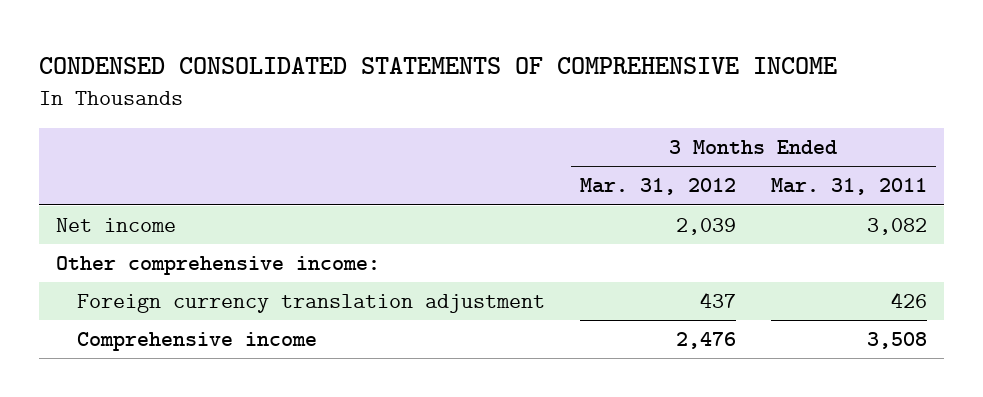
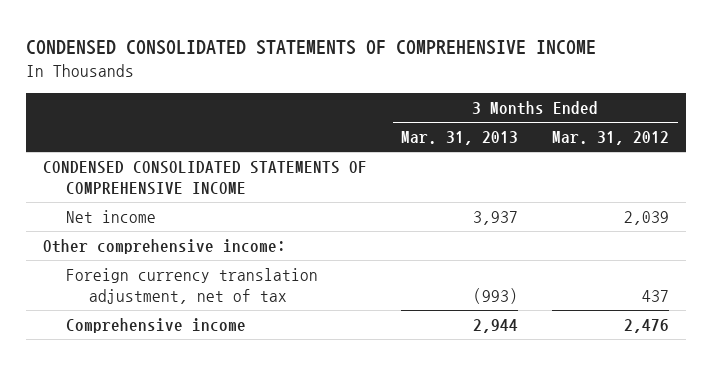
[770,178,927,196] Mar. 31, 2011 -> none
none -> [401,131,519,146] Mar. 31, 2013
none -> [43,160,368,196] CONDENSED CONSOLIDATED STATEMENTS OF COMPREHENSIVE INCOME
[76,294,545,314] Foreign currency translation adjustment -> [66,267,319,305] Foreign currency translation adjustment, net of tax

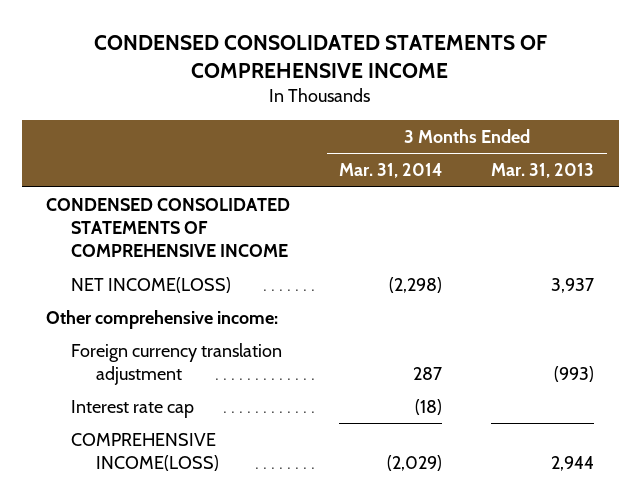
[552,131,670,146] Mar. 31, 2012 -> none
none -> [339,163,443,179] Mar. 31, 2014
[66,209,157,223] Net income -> [71,276,232,293] NET INCOME(LOSS)
[66,267,319,305] Foreign currency translation adjustment, net of tax -> [71,342,283,386] Foreign currency translation adjustment
none -> [71,399,195,418] Interest rate cap
[66,317,247,333] Comprehensive income -> [71,432,219,472] COMPREHENSIVE INCOME(LOSS)

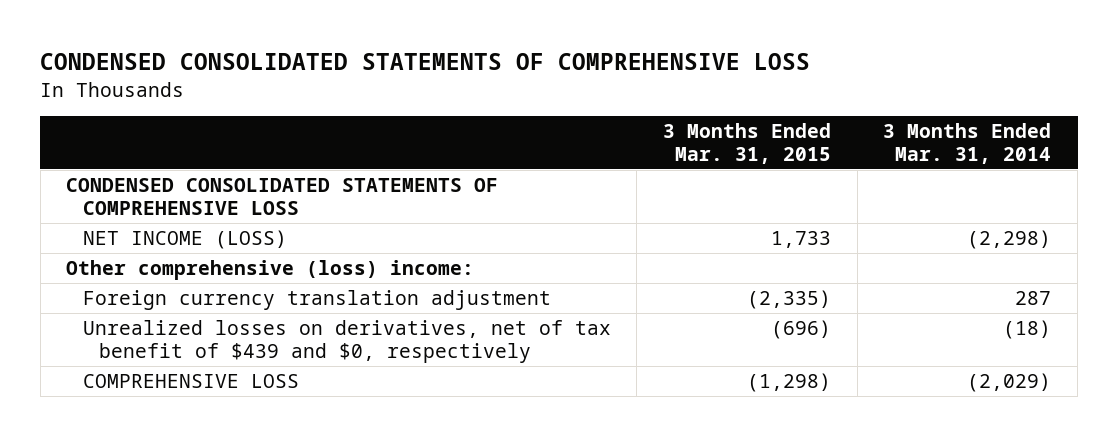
[94,34,548,78] CONDENSED CONSOLIDATED STATEMENTS OF COMPREHENSIVE INCOME -> [40,53,811,71] CONDENSED CONSOLIDATED STATEMENTS OF COMPREHENSIVE LOSS
[491,163,595,179] Mar. 31, 2013 -> none
none -> [662,123,831,164] 3 Months Ended Mar. 31, 2015
[46,197,291,258] CONDENSED CONSOLIDATED STATEMENTS OF COMPREHENSIVE INCOME -> [66,178,499,215] CONDENSED CONSOLIDATED STATEMENTS OF COMPREHENSIVE LOSS
[71,276,232,293] NET INCOME(LOSS) -> [82,230,287,250] NET INCOME (LOSS)
[46,309,279,329] Other comprehensive income: -> [66,260,475,281] Other comprehensive (loss) income:
[71,399,195,418] Interest rate cap -> [82,320,611,363] Unrealized losses on derivatives, net of tax benefit of $439 and $0, respectively
[71,432,219,472] COMPREHENSIVE INCOME(LOSS) -> [82,374,299,389] COMPREHENSIVE LOSS

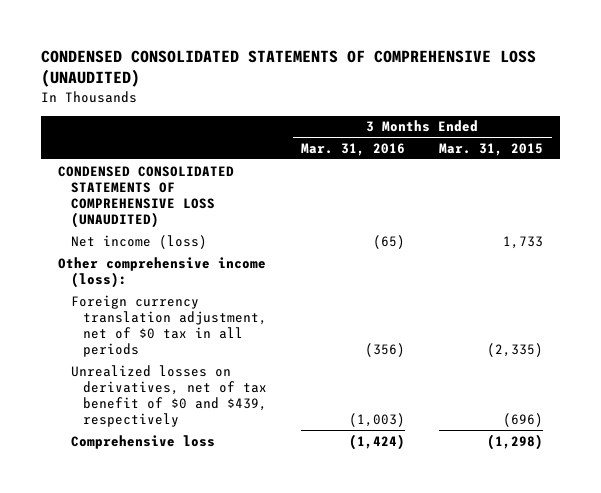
[40,53,811,71] CONDENSED CONSOLIDATED STATEMENTS OF COMPREHENSIVE LOSS -> [40,49,536,88] CONDENSED CONSOLIDATED STATEMENTS OF COMPREHENSIVE LOSS (UNAUDITED)
[883,123,1052,164] 3 Months Ended Mar. 31, 2014 -> none
none -> [301,142,406,156] Mar. 31, 2016
[66,178,499,215] CONDENSED CONSOLIDATED STATEMENTS OF COMPREHENSIVE LOSS -> [57,165,234,228] CONDENSED CONSOLIDATED STATEMENTS OF COMPREHENSIVE LOSS (UNAUDITED)
[82,230,287,250] NET INCOME (LOSS) -> [70,234,207,249] Net income (loss)
[66,260,475,281] Other comprehensive (loss) income: -> [57,256,266,288] Other comprehensive income (loss):
[82,290,551,311] Foreign currency translation adjustment -> [70,294,268,357] Foreign currency translation adjustment, net of $0 tax in all periods
[82,320,611,363] Unrealized losses on derivatives, net of tax benefit of $439 and $0, respectively -> [70,364,268,427] Unrealized losses on derivatives, net of tax benefit of $0 and $439, respectively
[82,374,299,389] COMPREHENSIVE LOSS -> [70,434,215,449] Comprehensive loss

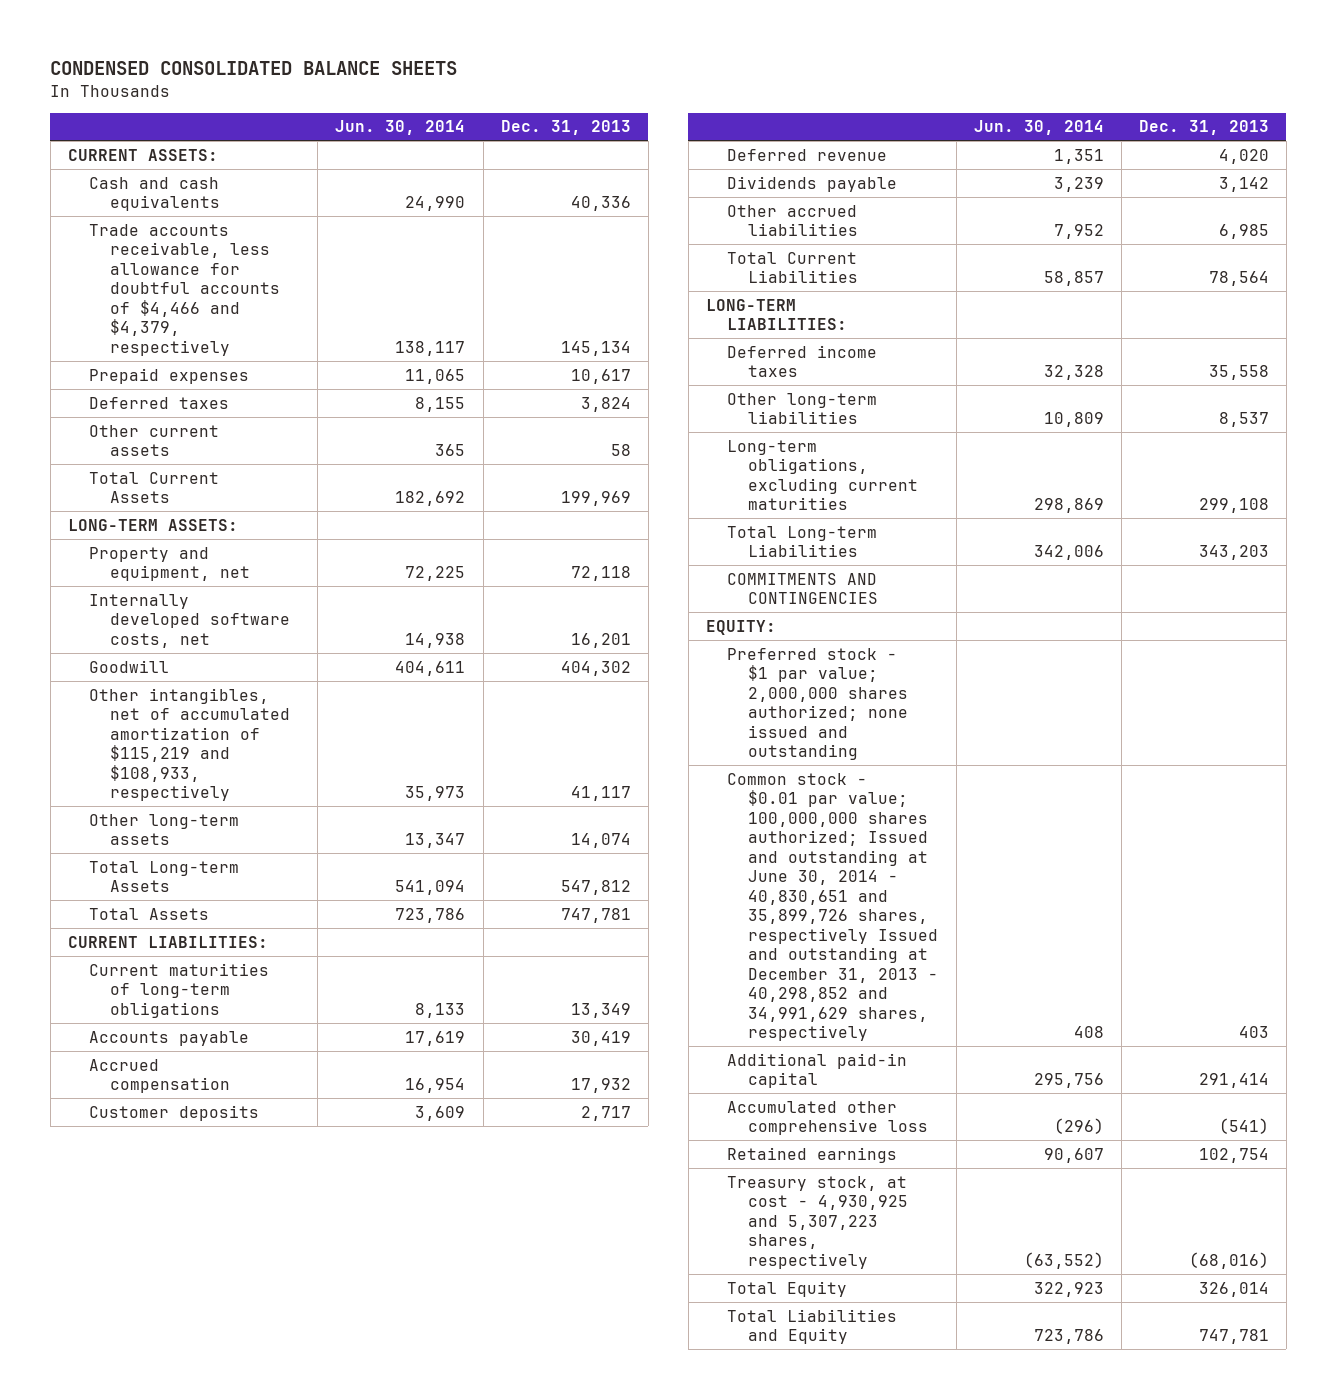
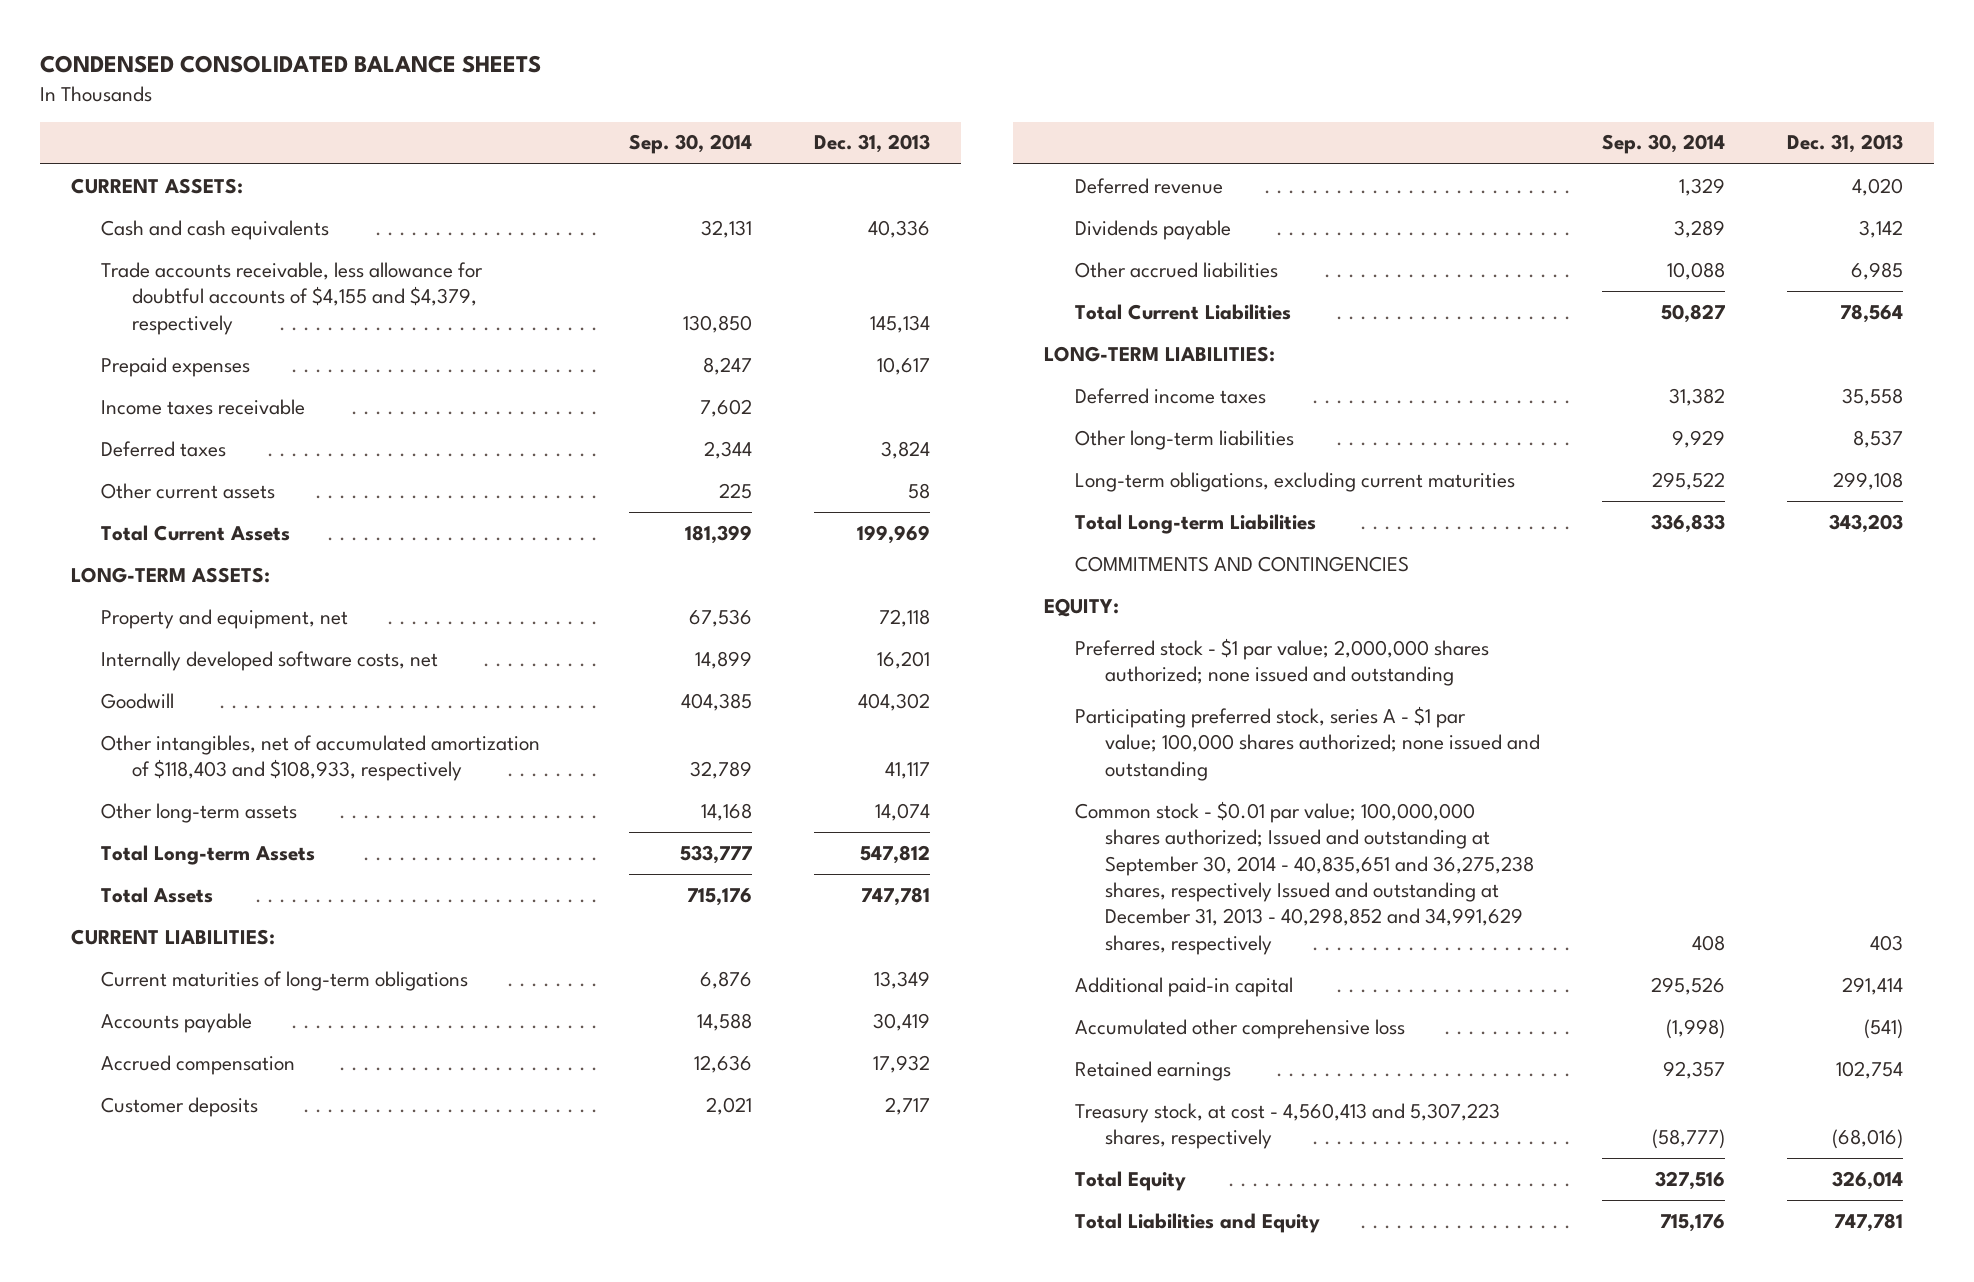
[335,120,466,136] Jun. 30, 2014 -> none
none -> [628,134,752,155] Sep. 30, 2014
[88,223,281,356] Trade accounts receivable, less allowance for doubtful accounts of $4,466 and $4,379, respectively -> [101,261,484,335] Trade accounts receivable, less allowance for doubtful accounts of $4,155 and $4,379, respectively
none -> [101,398,306,415] Income taxes receivable
[88,687,291,802] Other intangibles, net of accumulated amortization of $115,219 and $108,933, respectively -> [101,734,541,782] Other intangibles, net of accumulated amortization of $118,403 and $108,933, respectively
none -> [1074,705,1541,781] Participating preferred stock, series A - $1 par value; 100,000 shares authorized; none issued and outstanding
[727,772,939,1042] Common stock - $0.01 par value; 100,000,000 shares authorized; Issued and outstanding at June 30, 2014 - 40,830,651 and 35,899,726 shares, respectively Issued and outstanding at December 31, 2013 - 40,298,852 and 34,991,629 shares, respectively -> [1074,800,1535,955] Common stock - $0.01 par value; 100,000,000 shares authorized; Issued and outstanding at September 30, 2014 - 40,835,651 and 36,275,238 shares, respectively Issued and outstanding at December 31, 2013 - 40,298,852 and 34,991,629 shares, respectively
[727,1175,909,1269] Treasury stock, at cost - 4,930,925 and 5,307,223 shares, respectively -> [1074,1102,1500,1150] Treasury stock, at cost - 4,560,413 and 5,307,223 shares, respectively

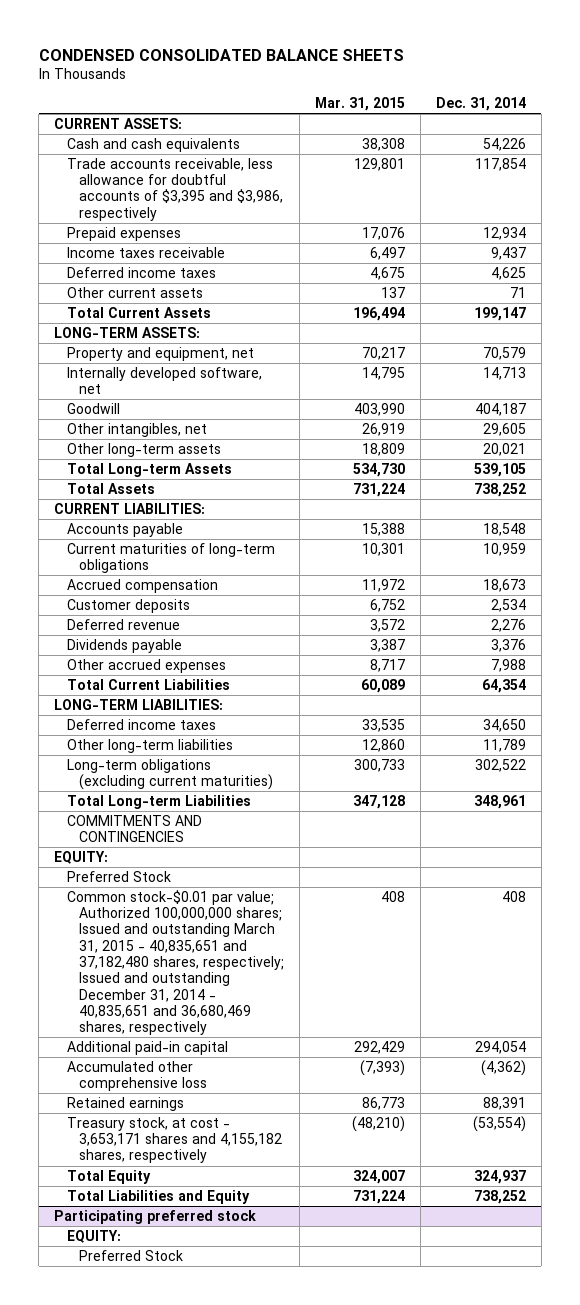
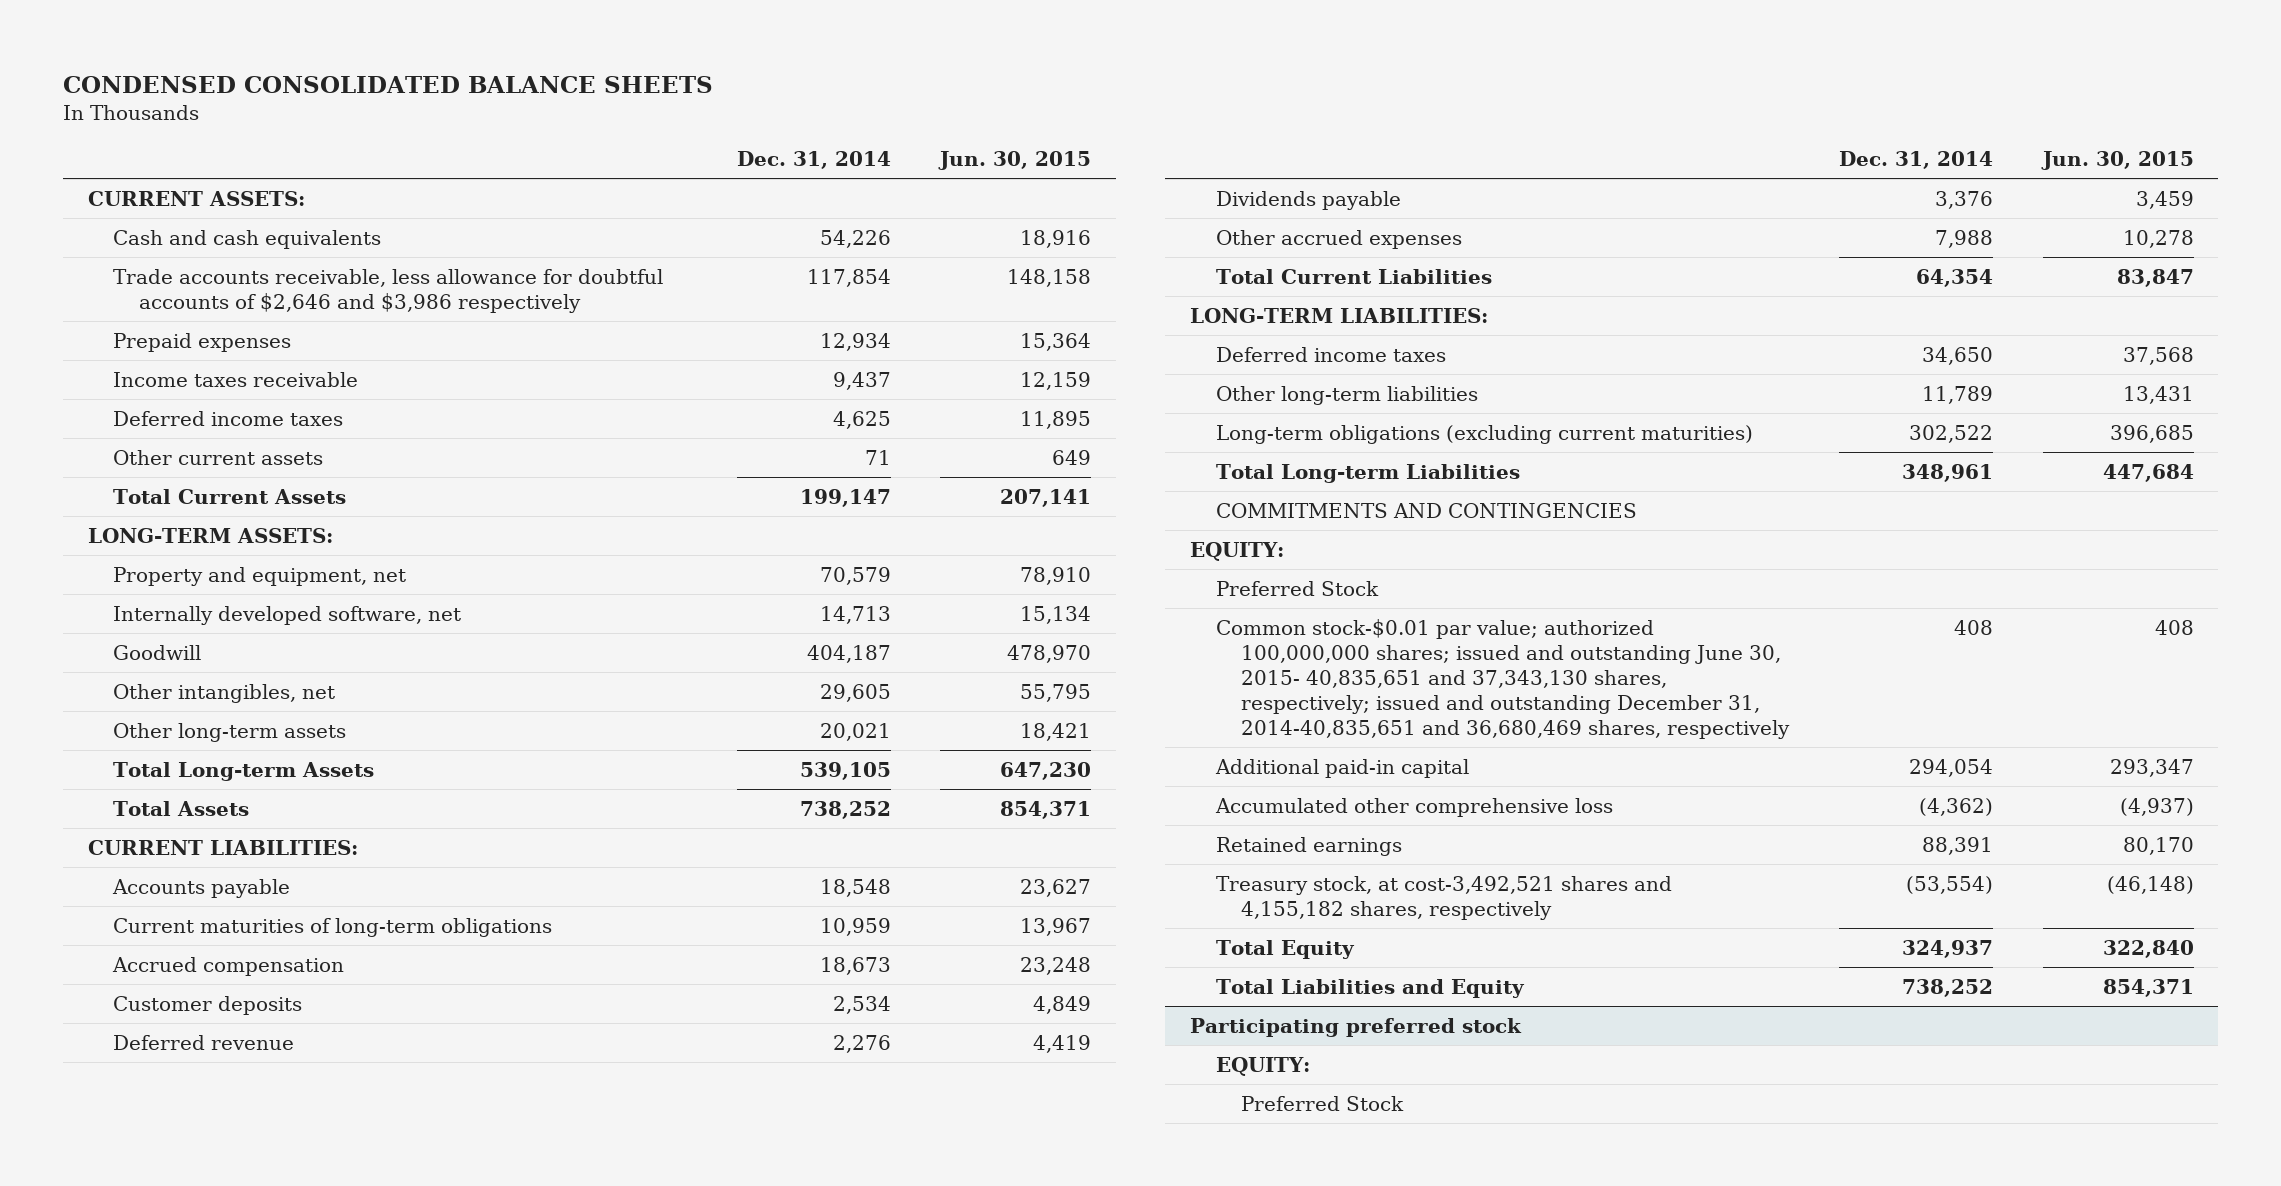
[315,97,406,112] Mar. 31, 2015 -> none
none -> [938,150,1092,170] Jun. 30, 2015
[66,157,284,221] Trade accounts receivable, less allowance for doubtful accounts of $3,395 and $3,986, respectively -> [113,268,664,313] Trade accounts receivable, less allowance for doubtful accounts of $2,646 and $3,986 respectively
[66,889,285,1036] Common stock-$0.01 par value; Authorized 100,000,000 shares; Issued and outstanding March 31, 2015 - 40,835,651 and 37,182,480 shares, respectively; Issued and outstanding December 31, 2014 - 40,835,651 and 36,680,469 shares, respectively -> [1215,618,1791,739] Common stock-$0.01 par value; authorized 100,000,000 shares; issued and outstanding June 30, 2015- 40,835,651 and 37,343,130 shares, respectively; issued and outstanding December 31, 2014-40,835,651 and 36,680,469 shares, respectively
[66,1116,283,1164] Treasury stock, at cost - 3,653,171 shares and 4,155,182 shares, respectively -> [1215,875,1672,920] Treasury stock, at cost-3,492,521 shares and 4,155,182 shares, respectively

